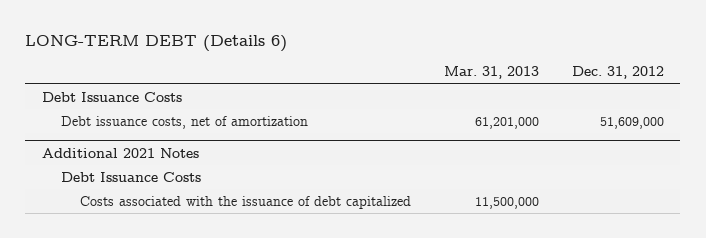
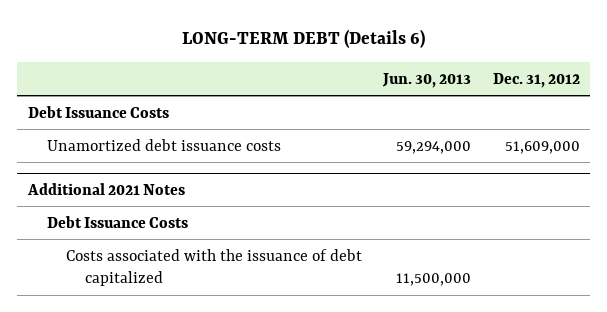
[444,66,540,80] Mar. 31, 2013 -> none
none -> [382,72,472,88] Jun. 30, 2013
[60,115,308,129] Debt issuance costs, net of amortization -> [46,138,281,151] Unamortized debt issuance costs

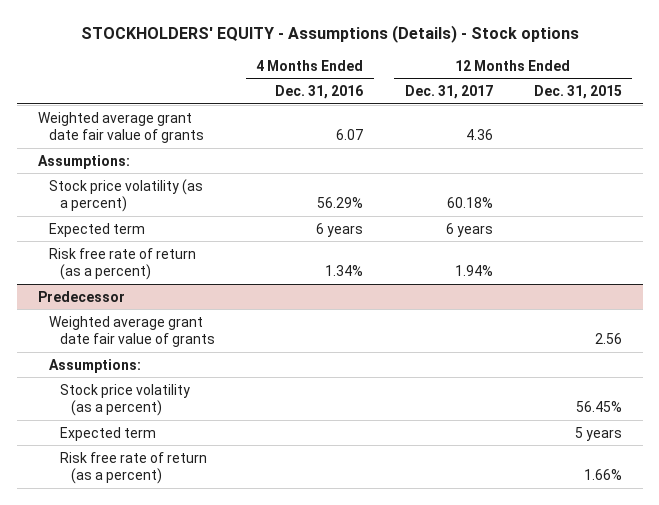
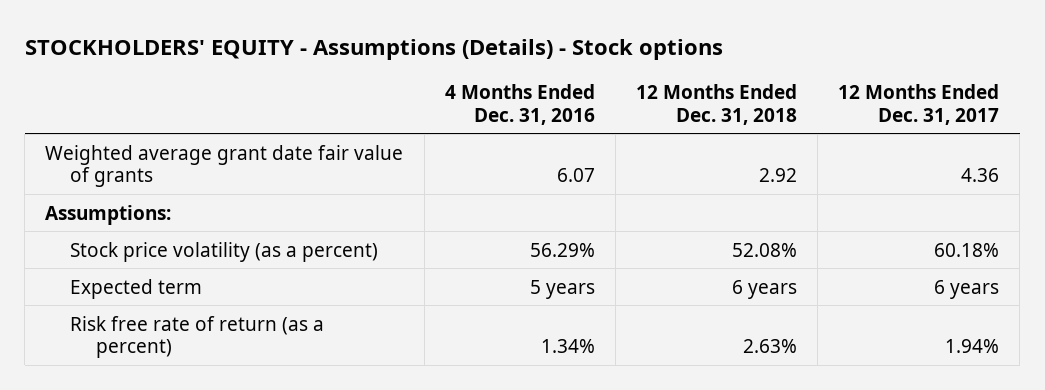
[533,84,622,99] Dec. 31, 2015 -> none
none -> [635,84,797,125] 12 Months Ended Dec. 31, 2018
[316,222,364,237] 6 years -> [529,279,595,299] 5 years
[37,290,125,302] Predecessor -> none
[48,315,215,348] Weighted average grant date fair value of grants -> none
[48,358,141,373] Assumptions: -> none
[59,383,190,417] Stock price volatility (as a percent) -> none
[59,426,156,441] Expected term -> none
[59,451,207,485] Risk free rate of return (as a percent) -> none

